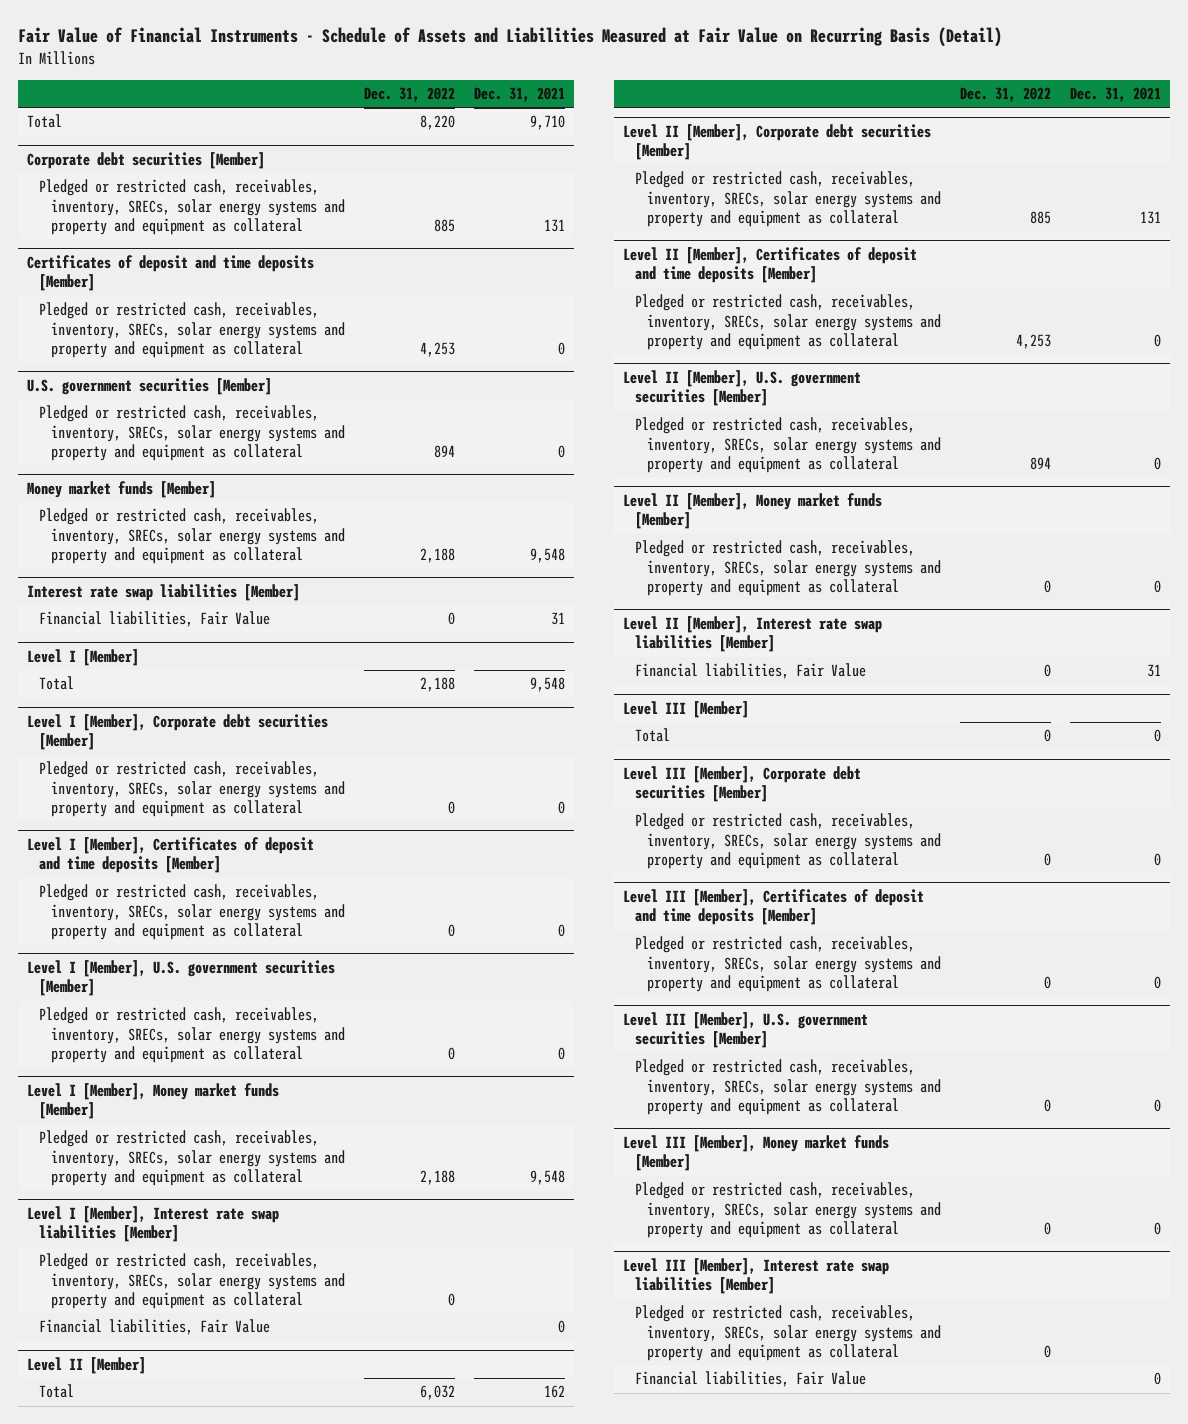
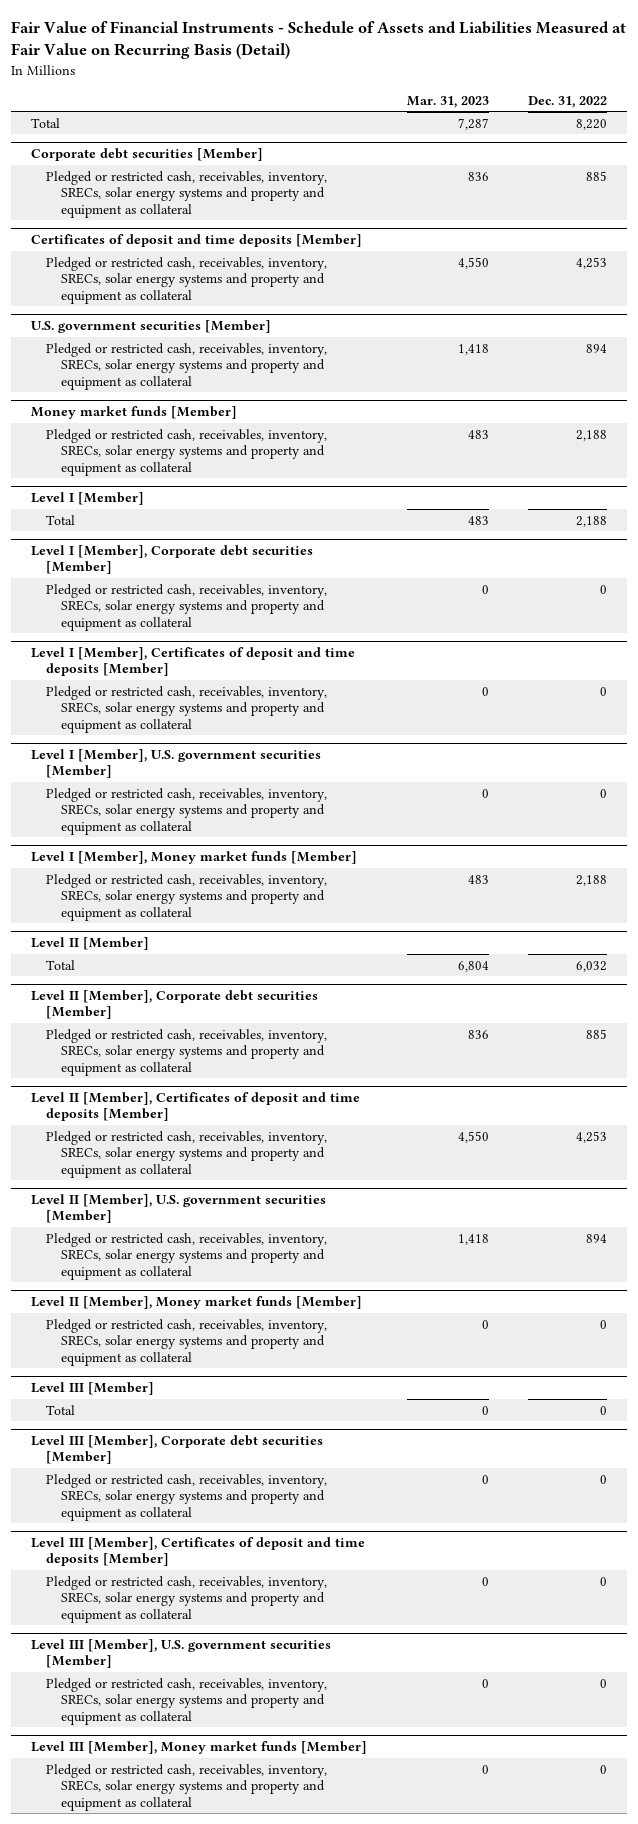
[473,86,565,102] Dec. 31, 2021 -> none
none -> [406,95,489,108] Mar. 31, 2023
[27,584,301,602] Interest rate swap liabilities [Member] -> none
[39,611,271,628] Financial liabilities, Fair Value -> none
[27,1206,280,1243] Level I [Member], Interest rate swap liabilities [Member] -> none
[39,1253,346,1310] Pledged or restricted cash, receivables, inventory, SRECs, solar energy systems and property and equipment as collateral -> none
[39,1319,271,1336] Financial liabilities, Fair Value -> none
[623,616,883,653] Level II [Member], Interest rate swap liabilities [Member] -> none
[635,663,867,680] Financial liabilities, Fair Value -> none
[623,1258,890,1295] Level III [Member], Interest rate swap liabilities [Member] -> none
[635,1305,942,1362] Pledged or restricted cash, receivables, inventory, SRECs, solar energy systems and property and equipment as collateral -> none
[635,1371,867,1388] Financial liabilities, Fair Value -> none

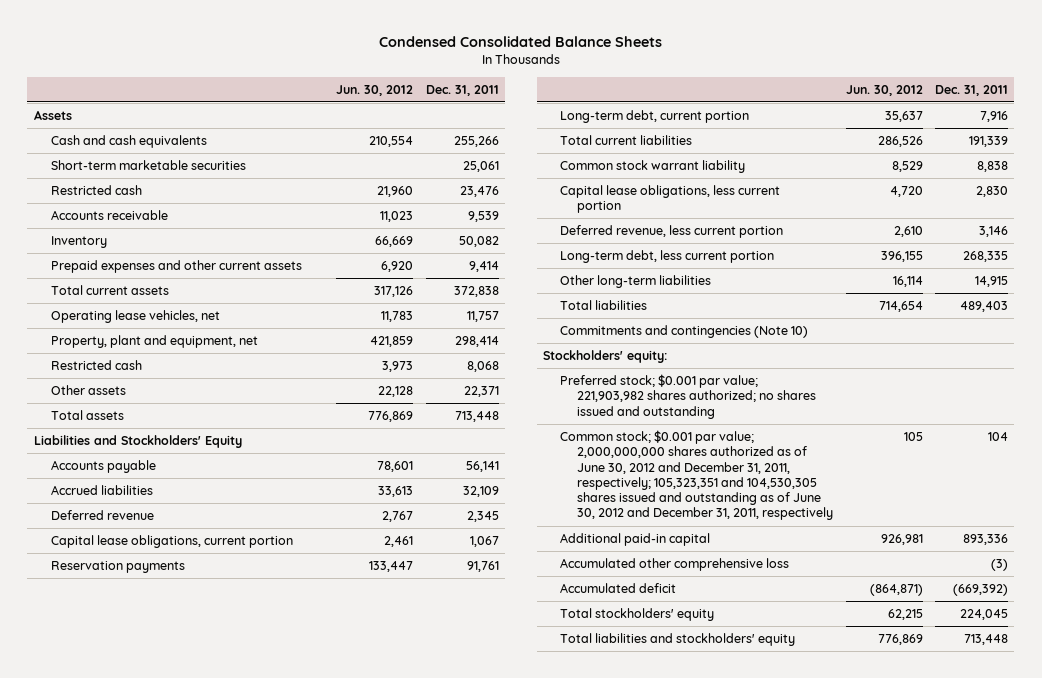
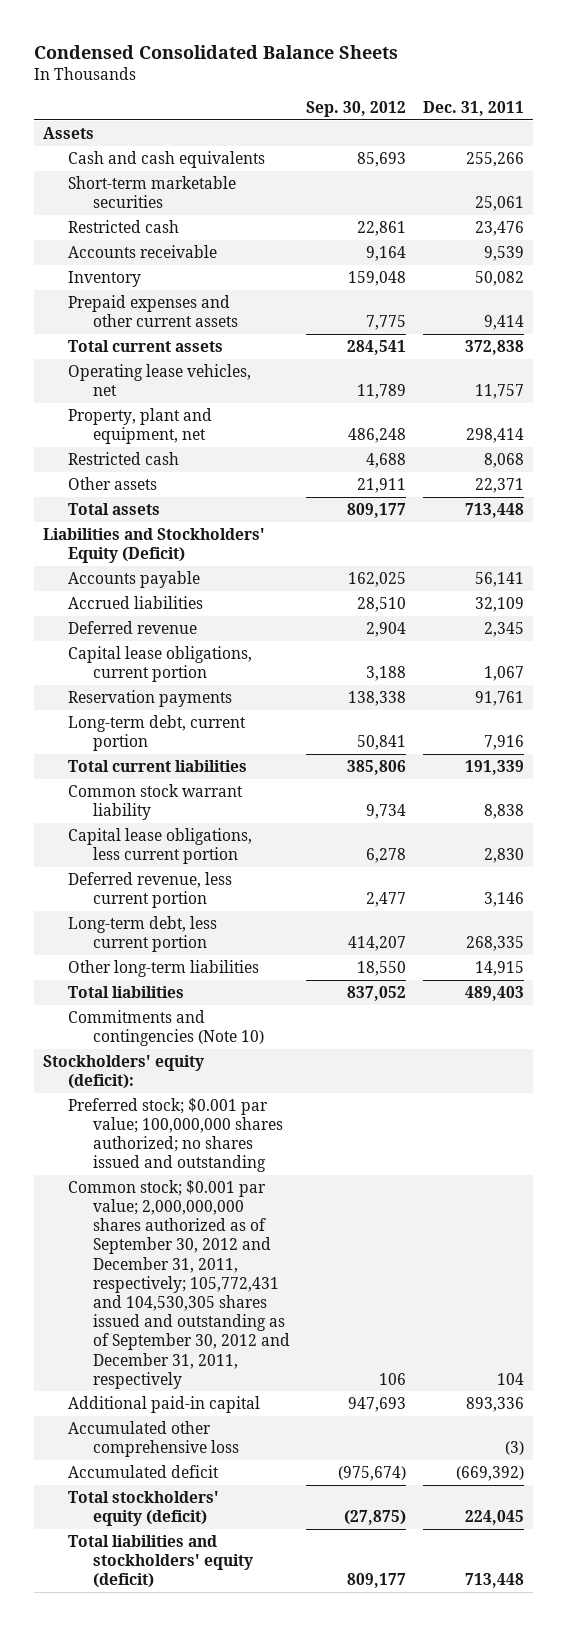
[336,84,414,96] Jun. 30, 2012 -> none
none -> [306,101,407,118] Sep. 30, 2012
[33,435,242,449] Liabilities and Stockholders' Equity -> [42,527,265,564] Liabilities and Stockholders' Equity (Deficit)
[543,350,668,364] Stockholders' equity: -> [42,1054,204,1090] Stockholders' equity (deficit):
[559,374,816,419] Preferred stock; $0.001 par value; 221,903,982 shares authorized; no shares issued and outstanding -> [67,1097,283,1173] Preferred stock; $0.001 par value; 100,000,000 shares authorized; no shares issued and outstanding
[559,430,833,521] Common stock; $0.001 par value; 2,000,000,000 shares authorized as of June 30, 2012 and December 31, 2011, respectively; 105,323,351 and 104,530,305 shares issued and outstanding as of June 30, 2012 and December 31, 2011, respectively -> [67,1179,290,1389] Common stock; $0.001 par value; 2,000,000,000 shares authorized as of September 30, 2012 and December 31, 2011, respectively; 105,772,431 and 104,530,305 shares issued and outstanding as of September 30, 2012 and December 31, 2011, respectively
[559,608,714,622] Total stockholders' equity -> [67,1490,219,1527] Total stockholders' equity (deficit)
[559,633,795,647] Total liabilities and stockholders' equity -> [67,1534,253,1589] Total liabilities and stockholders' equity (deficit)

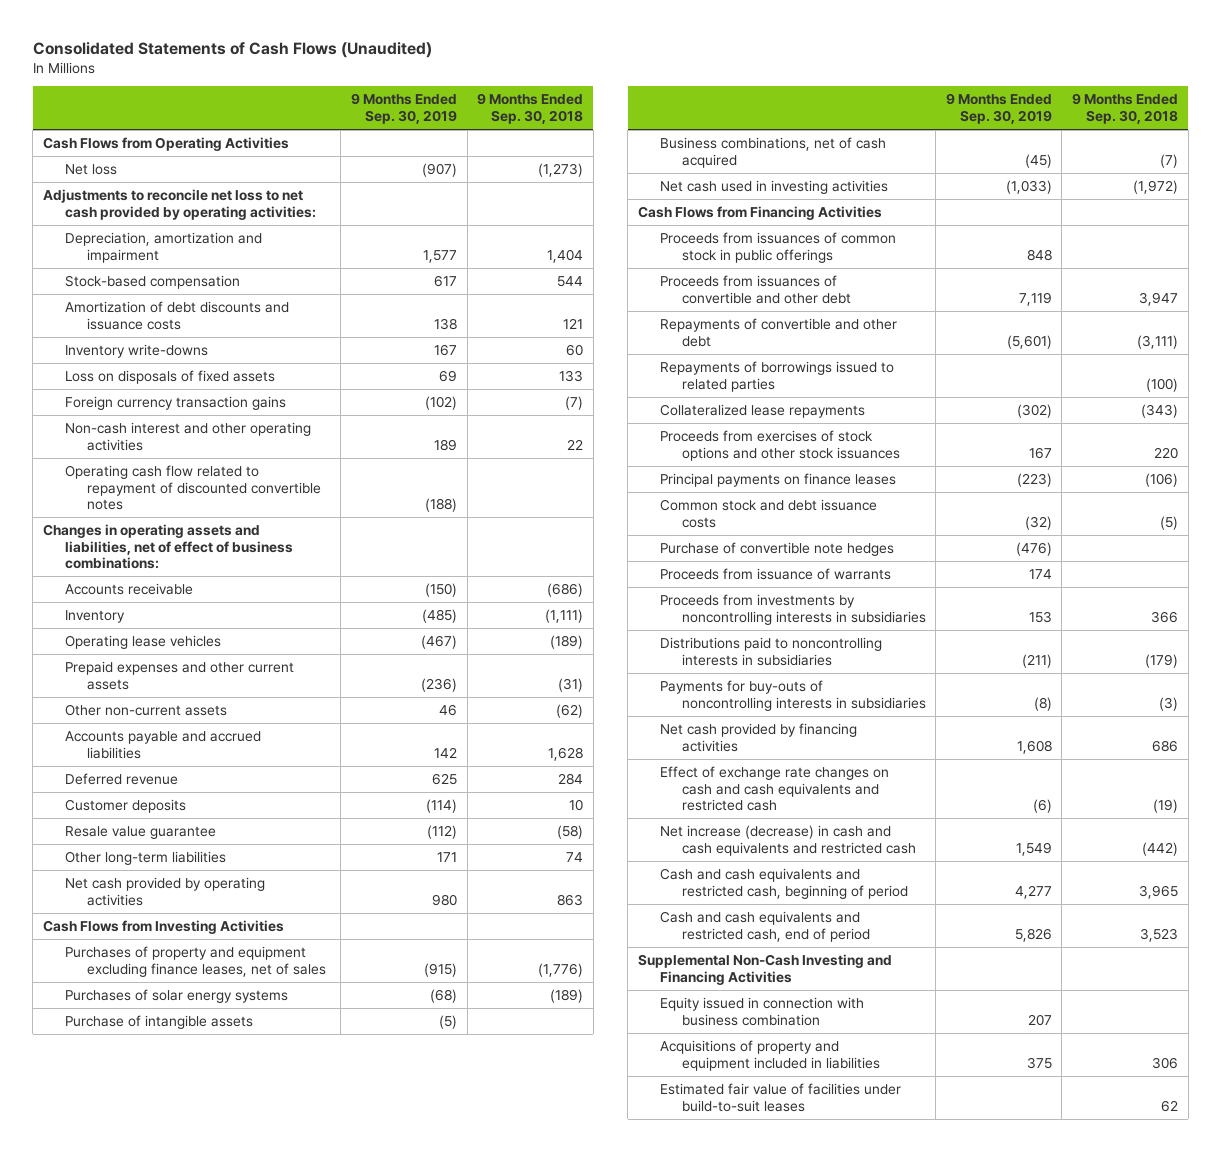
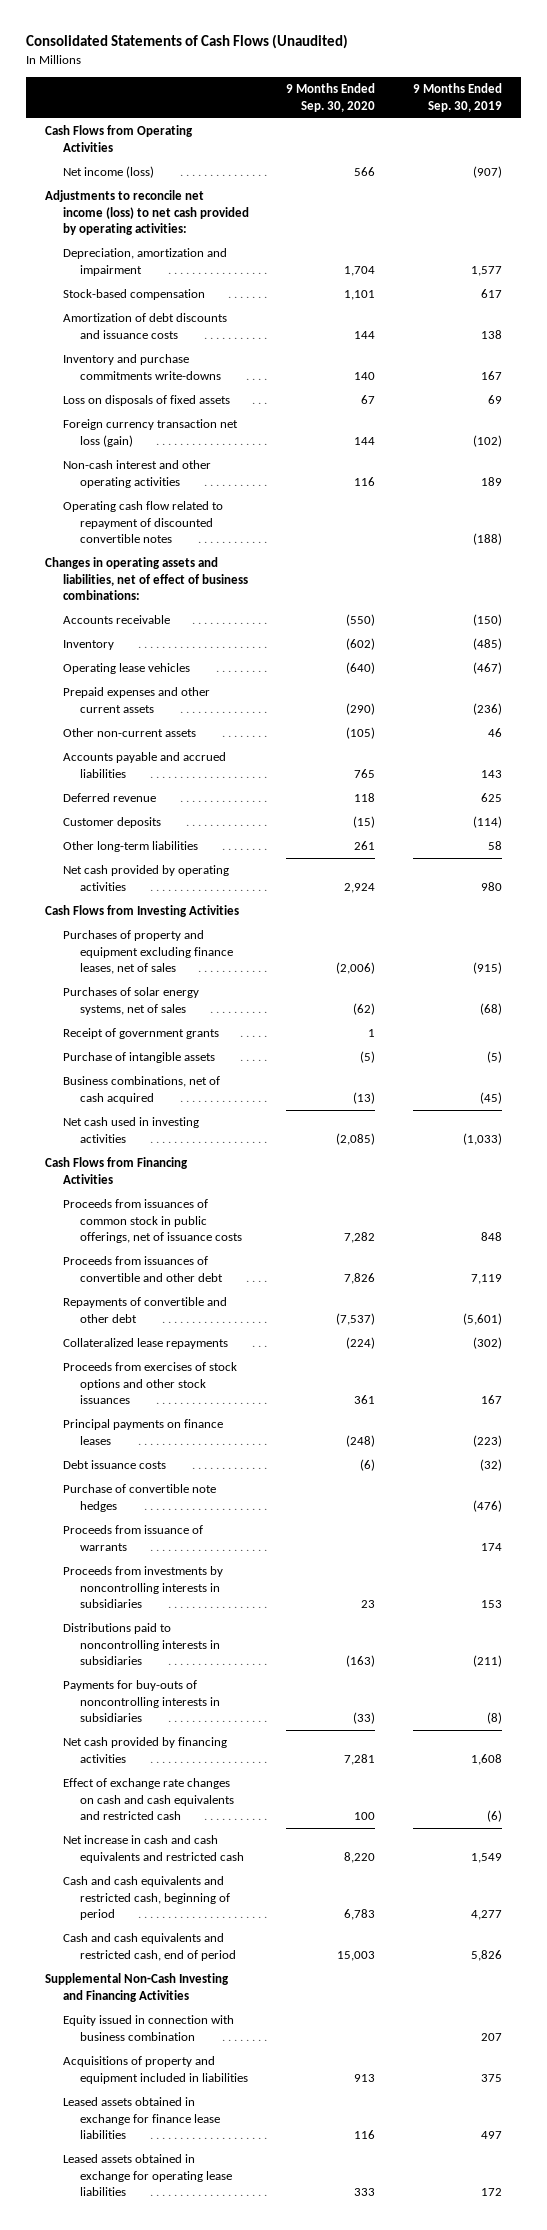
[477,93,584,125] 9 Months Ended Sep. 30, 2018 -> none
none -> [286,83,376,112] 9 Months Ended Sep. 30, 2020
[64,164,117,176] Net loss -> [62,166,154,179] Net income (loss)
[42,189,316,220] Adjustments to reconcile net loss to net cash provided by operating activities: -> [44,190,249,236] Adjustments to reconcile net income (loss) to net cash provided by operating activities:
[64,344,208,359] Inventory write-downs -> [62,354,222,380] Inventory and purchase commitments write-downs
[64,396,286,411] Foreign currency transaction gains -> [62,419,238,447] Foreign currency transaction net loss (gain)
[433,746,457,758] 142 -> [481,769,503,778] 143
[64,826,216,840] Resale value guarantee -> none
[436,852,457,863] 171 -> [488,841,503,851] 58
[64,989,288,1004] Purchases of solar energy systems -> [62,987,199,1015] Purchases of solar energy systems, net of sales
none -> [62,1028,219,1040] Receipt of government grants
[659,232,896,263] Proceeds from issuances of common stock in public offerings -> [62,1199,243,1244] Proceeds from issuances of common stock in public offerings, net of issuance costs
[659,361,894,392] Repayments of borrowings issued to related parties -> none
[659,499,877,528] Common stock and debt issuance costs -> [62,1460,166,1470] Debt issuance costs
[659,825,916,856] Net increase (decrease) in cash and cash equivalents and restricted cash -> [62,1835,245,1863] Net increase in cash and cash equivalents and restricted cash
[659,1083,901,1112] Estimated fair value of facilities under build-to-suit leases -> none
none -> [62,2097,221,2140] Leased assets obtained in exchange for finance lease liabilities
none -> [62,2154,233,2197] Leased assets obtained in exchange for operating lease liabilities

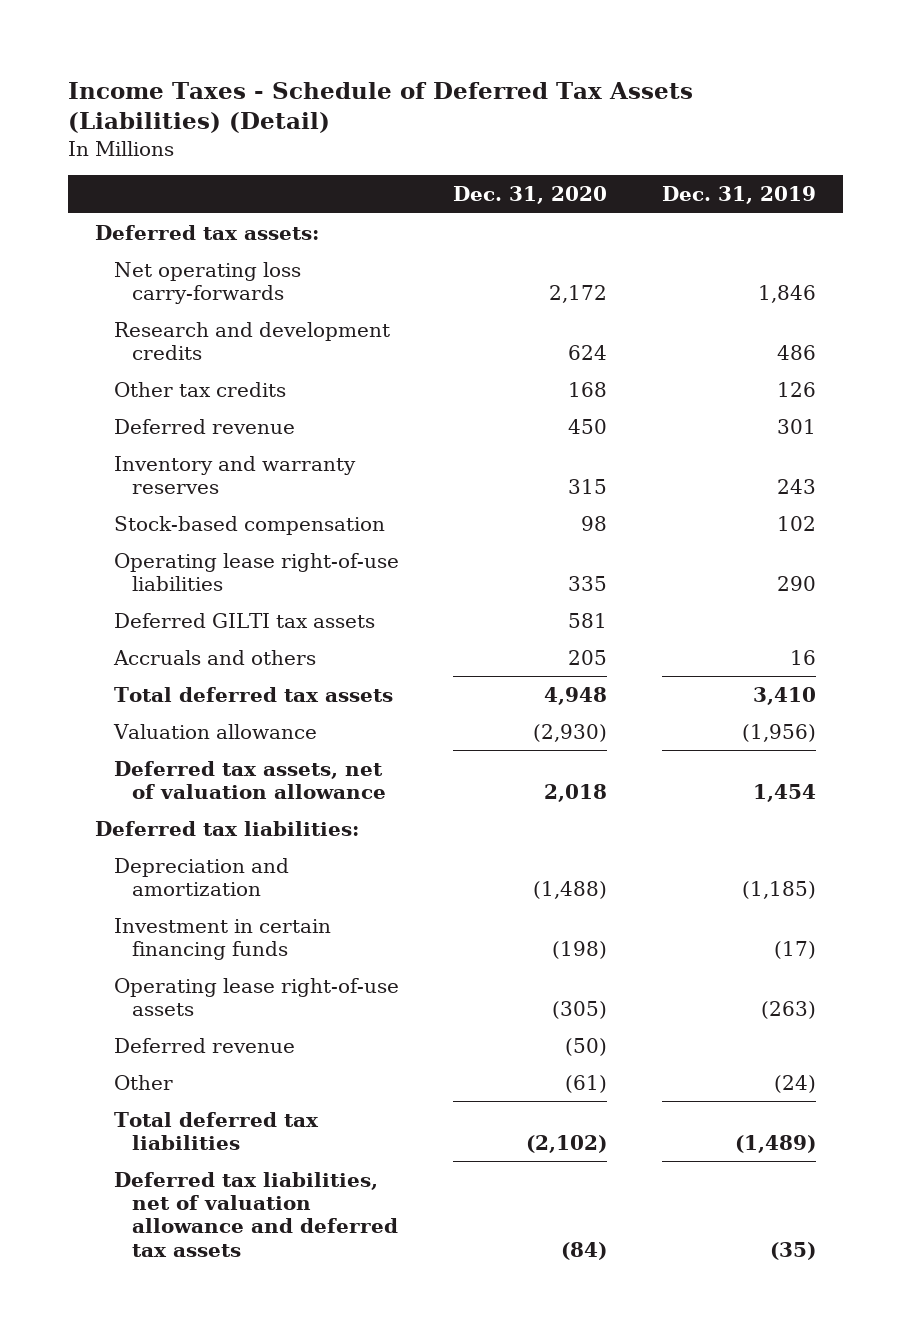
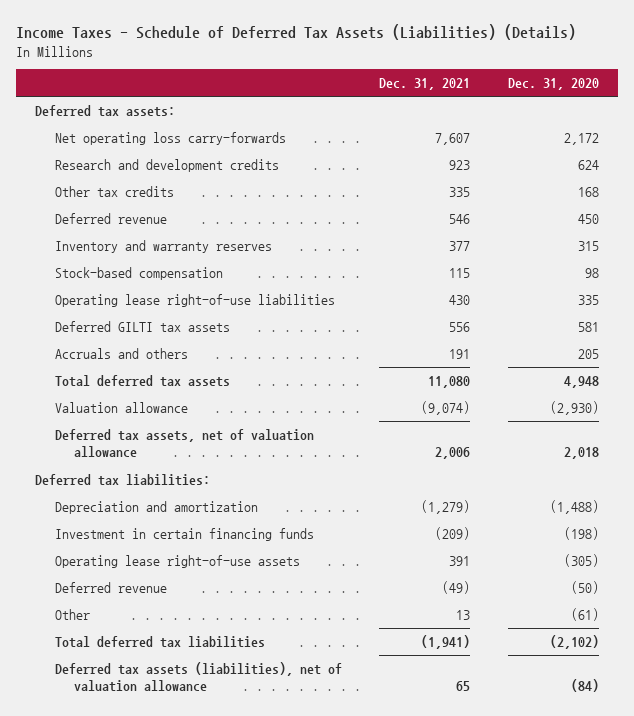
[68,81,694,134] Income Taxes - Schedule of Deferred Tax Assets (Liabilities) (Detail) -> [16,24,577,41] Income Taxes - Schedule of Deferred Tax Assets (Liabilities) (Details)
[661,186,816,205] Dec. 31, 2019 -> none
none -> [379,78,471,91] Dec. 31, 2021
[113,1171,399,1257] Deferred tax liabilities, net of valuation allowance and deferred tax assets -> [54,661,342,693] Deferred tax assets (liabilities), net of valuation allowance

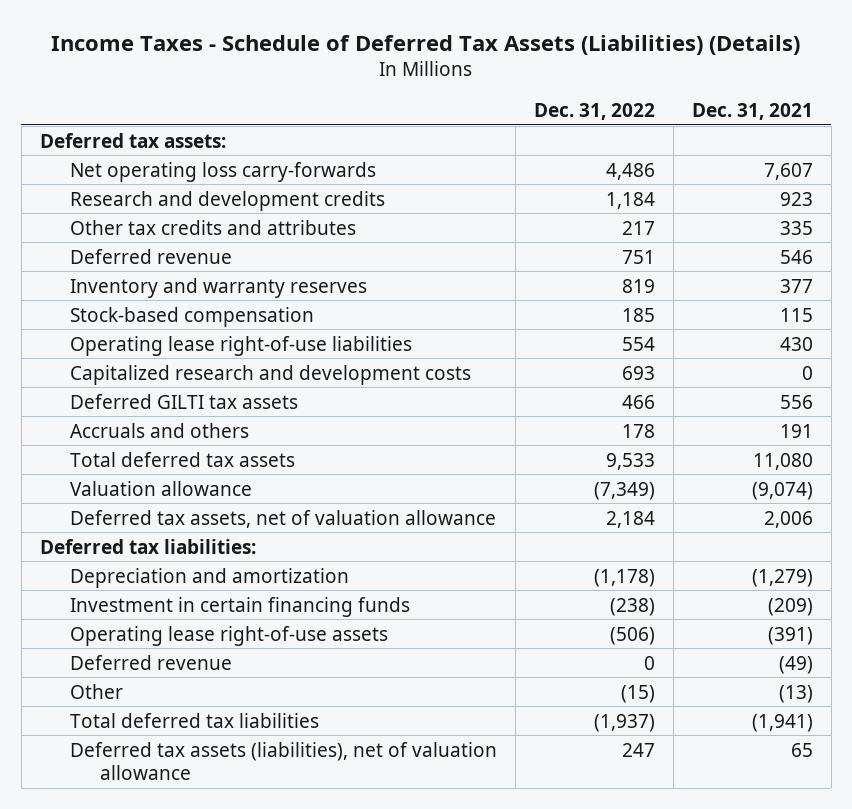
[508,78,600,91] Dec. 31, 2020 -> none
none -> [533,102,655,120] Dec. 31, 2022
[54,185,174,197] Other tax credits -> [69,219,356,235] Other tax credits and attributes
none -> [69,364,471,385] Capitalized research and development costs
[449,555,471,566] 391 -> [767,626,813,645] (391)
[456,609,471,620] 13 -> [778,684,813,703] (13)

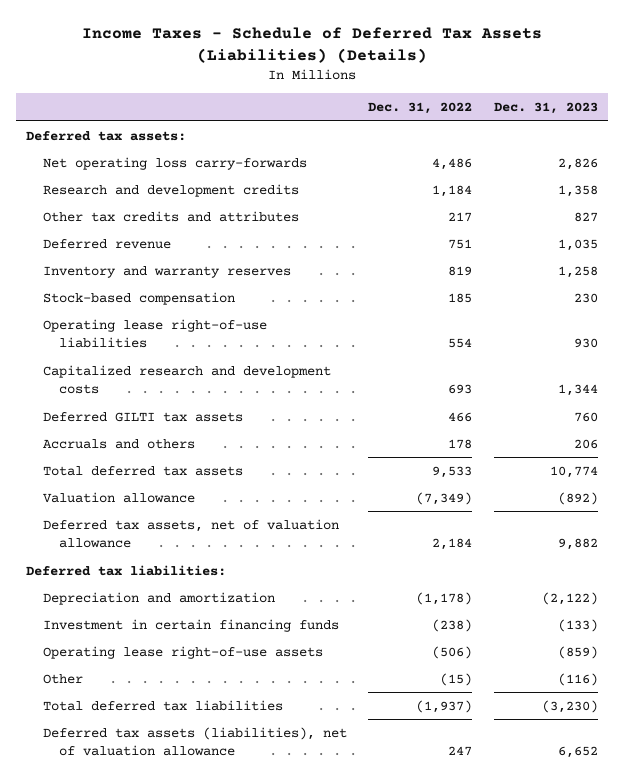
[691,102,813,120] Dec. 31, 2021 -> none
none -> [493,102,598,115] Dec. 31, 2023
[69,654,232,670] Deferred revenue -> none

